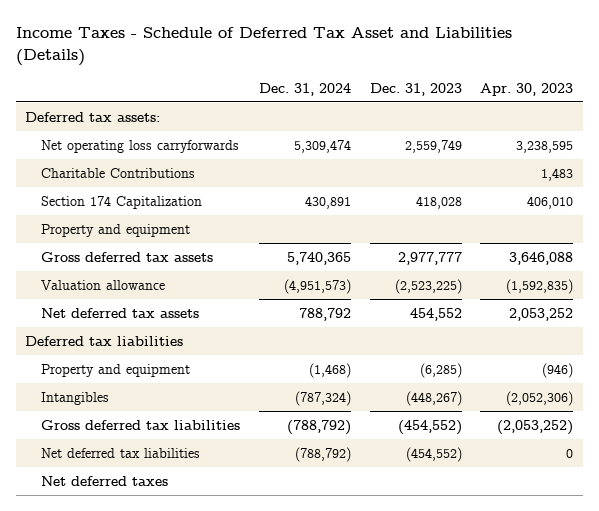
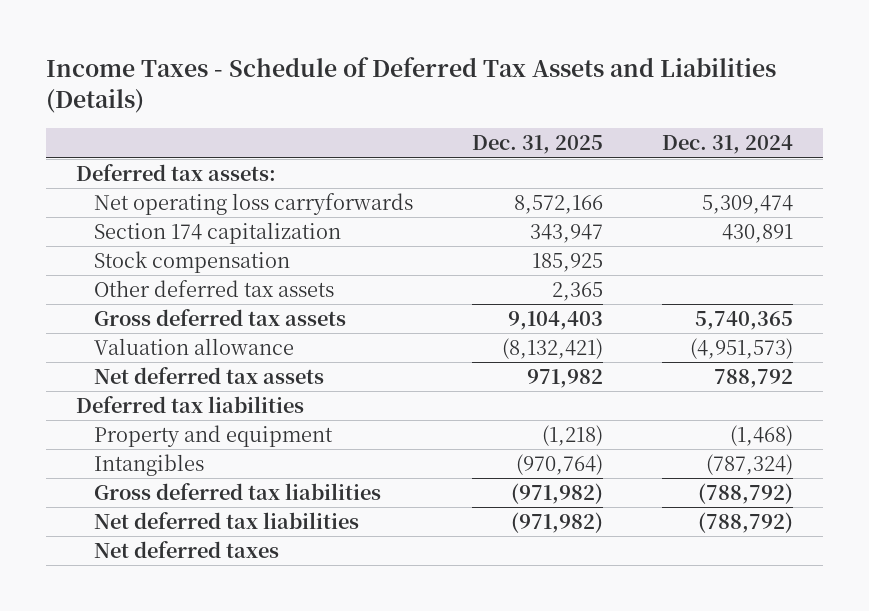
[16,26,513,66] Income Taxes - Schedule of Deferred Tax Asset and Liabilities (Details) -> [46,57,777,114] Income Taxes - Schedule of Deferred Tax Assets and Liabilities (Details)
[369,82,462,96] Dec. 31, 2023 -> none
[480,82,574,96] Apr. 30, 2023 -> none
none -> [472,135,604,155] Dec. 31, 2025
[40,167,195,178] Charitable Contributions -> none
[40,223,190,237] Property and equipment -> none
[40,195,202,209] Section 174 Capitalization -> [94,221,342,244] Section 174 capitalization
none -> [94,250,291,273] Stock compensation
none -> [94,279,335,297] Other deferred tax assets

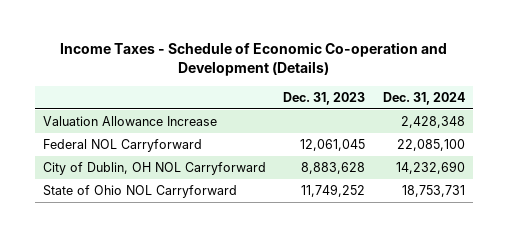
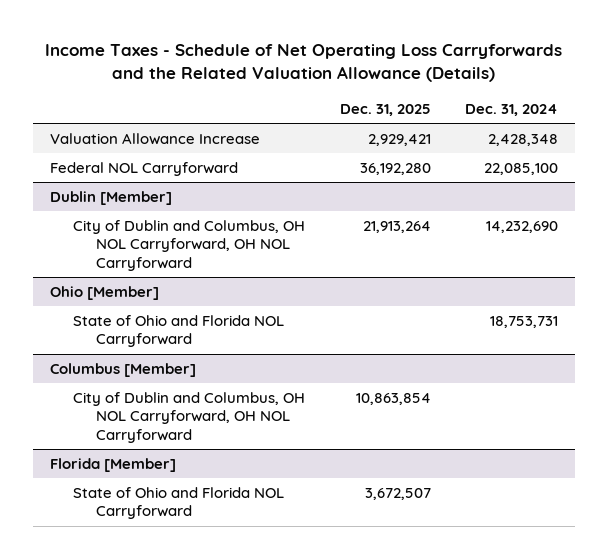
[59,41,447,77] Income Taxes - Schedule of Economic Co-operation and Development (Details) -> [45,44,563,83] Income Taxes - Schedule of Net Operating Loss Carryforwards and the Related Valuation Allowance (Details)
[283,91,366,105] Dec. 31, 2023 -> none
none -> [339,103,431,116] Dec. 31, 2025
none -> [50,190,173,205] Dublin [Member]
[43,162,267,176] City of Dublin, OH NOL Carryforward -> [73,219,306,271] City of Dublin and Columbus, OH NOL Carryforward, OH NOL Carryforward
none -> [50,285,160,300] Ohio [Member]
[43,185,238,199] State of Ohio NOL Carryforward -> [73,314,285,348] State of Ohio and Florida NOL Carryforward
none -> [50,362,197,377] Columbus [Member]
none -> [73,391,306,443] City of Dublin and Columbus, OH NOL Carryforward, OH NOL Carryforward
none -> [50,457,177,472] Florida [Member]
none -> [73,486,285,520] State of Ohio and Florida NOL Carryforward

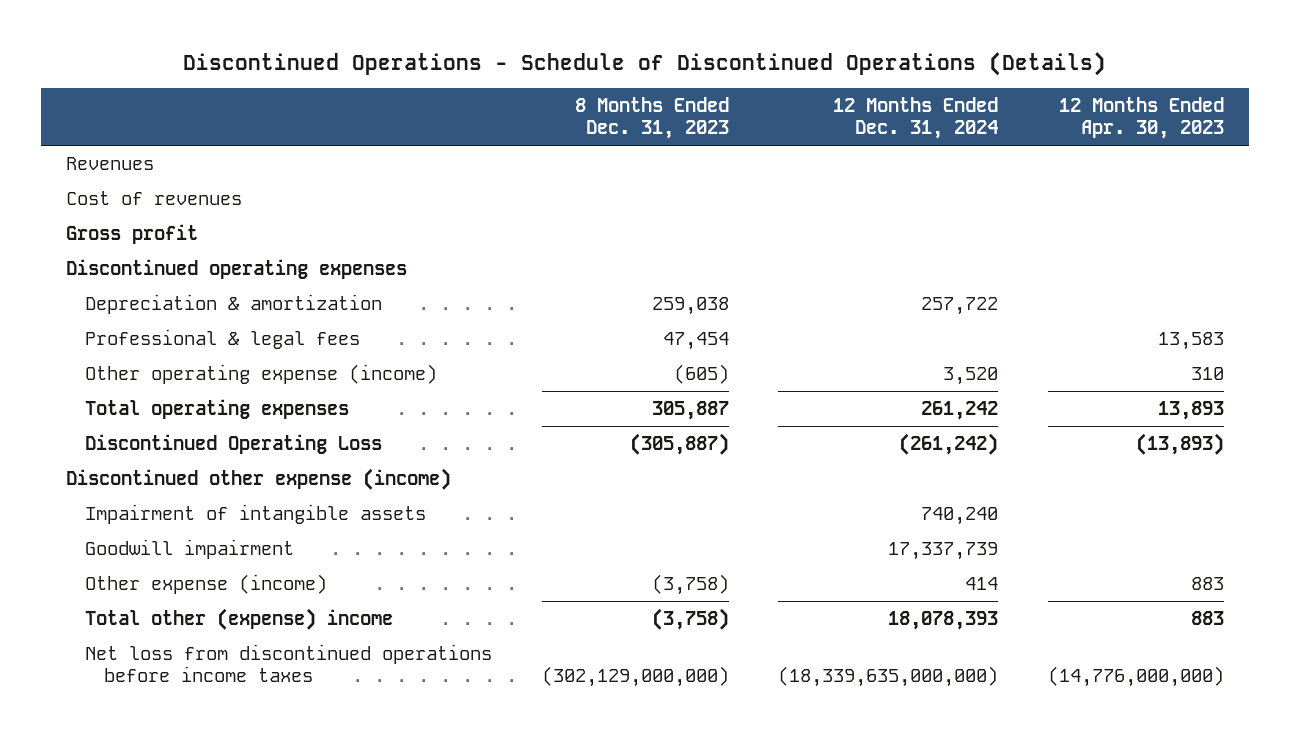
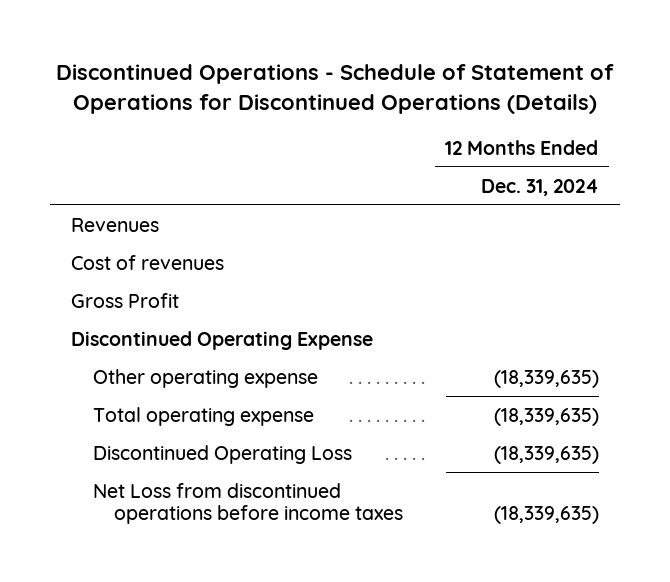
[182,51,1106,76] Discontinued Operations - Schedule of Discontinued Operations (Details) -> [55,63,614,114] Discontinued Operations - Schedule of Statement of Operations for Discontinued Operations (Details)
[574,97,729,140] 8 Months Ended Dec. 31, 2023 -> none
[1059,97,1225,140] 12 Months Ended Apr. 30, 2023 -> none
[85,294,383,315] Depreciation & amortization -> none
[85,329,361,350] Professional & legal fees -> none
[65,468,451,491] Discontinued other expense (income) -> none
[85,504,427,525] Impairment of intangible assets -> none
[85,539,295,560] Goodwill impairment -> none
[85,574,328,595] Other expense (income) -> none
[85,608,394,631] Total other (expense) income -> none
[65,224,198,245] Gross profit -> [70,292,179,308] Gross Profit
[65,259,407,280] Discontinued operating expenses -> [70,330,373,350] Discontinued Operating Expense
[85,364,438,385] Other operating expense (income) -> [92,368,318,388] Other operating expense
[943,367,999,386] 3,520 -> [493,369,599,388] (18,339,635)
[85,399,350,420] Total operating expenses -> [92,406,314,426] Total operating expense
[921,401,999,421] 261,242 -> [493,407,599,426] (18,339,635)
[899,433,999,456] (261,242) -> [493,445,599,464] (18,339,635)
[85,644,493,683] Net loss from discontinued operations before income taxes -> [92,482,404,525] Net Loss from discontinued operations before income taxes
[778,666,999,688] (18,339,635,000,000) -> [493,506,599,525] (18,339,635)

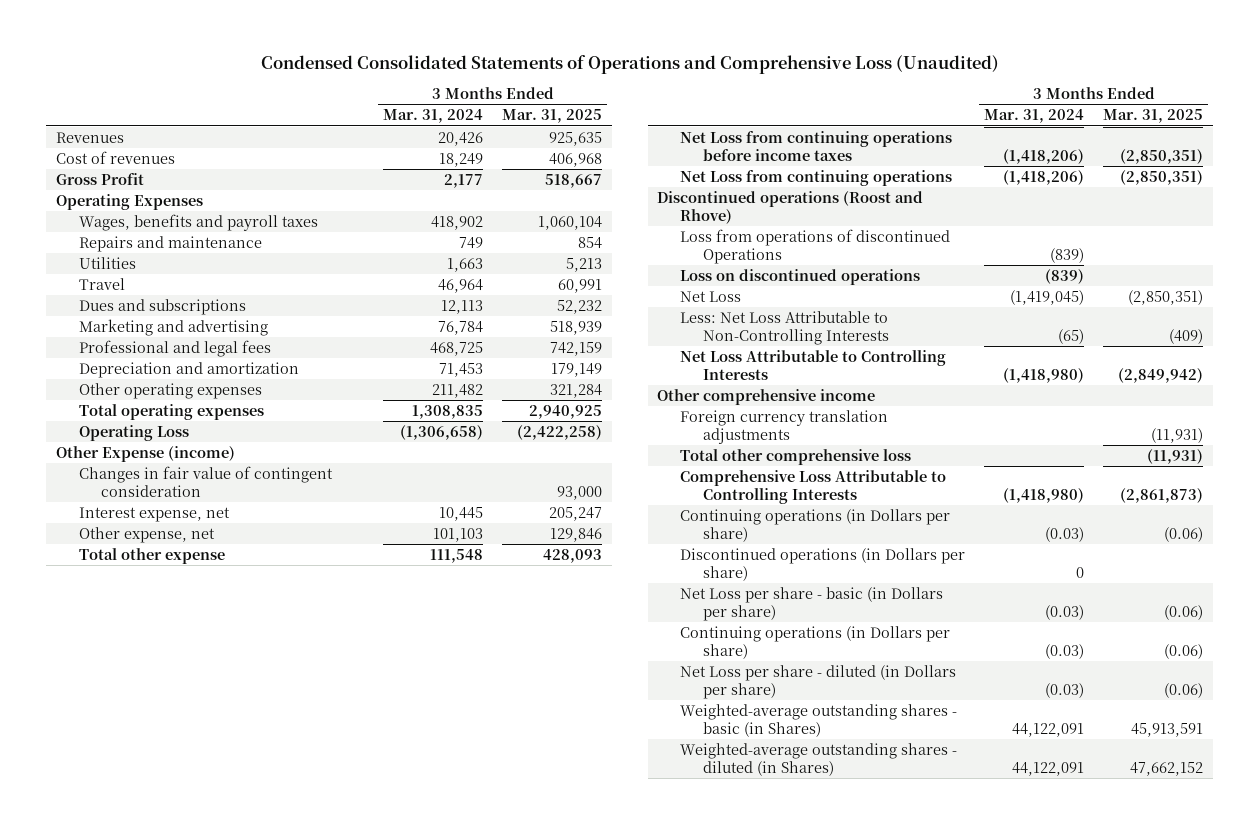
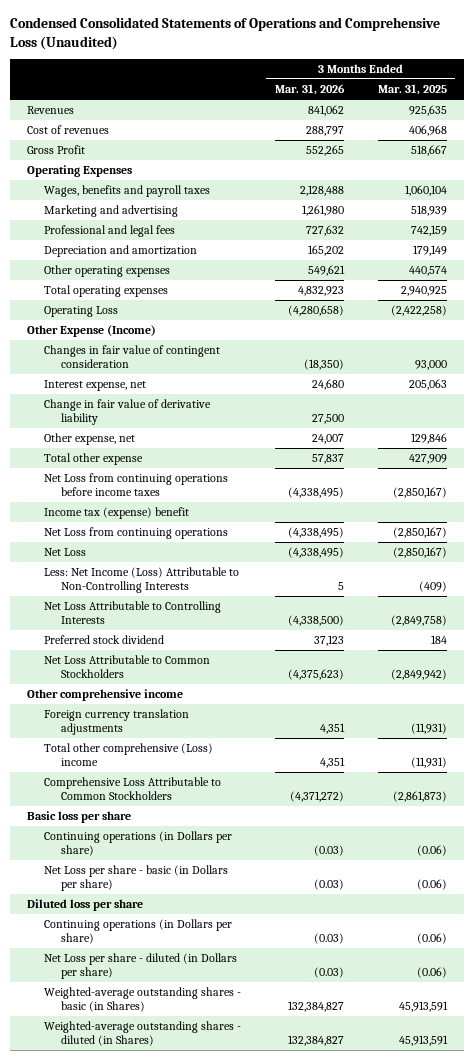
[382,109,483,124] Mar. 31, 2024 -> none
none -> [274,84,345,96] Mar. 31, 2026
[78,235,262,252] Repairs and maintenance -> none
[78,256,136,269] Utilities -> none
[78,277,125,290] Travel -> none
[78,298,246,315] Dues and subscriptions -> none
[550,383,603,398] 321,284 -> [408,266,447,277] 440,574
[56,445,236,462] Other Expense (income) -> [27,325,157,338] Other Expense (Income)
[549,506,603,521] 205,247 -> [408,379,447,391] 205,063
none -> [43,399,211,426] Change in fair value of derivative liability
[657,190,924,224] Discontinued operations (Roost and Rhove) -> none
[679,228,950,264] Loss from operations of discontinued Operations -> none
[679,268,920,285] Loss on discontinued operations -> none
[543,548,603,563] 428,093 -> [408,454,447,465] 427,909
[1120,148,1204,164] (2,850,351) -> [392,487,447,499] (2,850,167)
none -> [43,507,189,520] Income tax (expense) benefit
[1120,169,1204,185] (2,850,351) -> [392,527,447,539] (2,850,167)
[1128,289,1204,305] (2,850,351) -> [392,547,447,559] (2,850,167)
[679,310,889,345] Less: Net Loss Attributable to Non-Controlling Interests -> [43,567,239,594] Less: Net Income (Loss) Attributable to Non-Controlling Interests
[1118,367,1204,383] (2,849,942) -> [390,615,447,627] (2,849,758)
none -> [43,635,164,645] Preferred stock dividend
none -> [43,655,210,679] Net Loss Attributable to Common Stockholders
[679,448,911,465] Total other comprehensive loss -> [43,743,213,767] Total other comprehensive (Loss) income
[679,469,946,504] Comprehensive Loss Attributable to Controlling Interests -> [43,777,221,801] Comprehensive Loss Attributable to Common Stockholders
none -> [27,811,132,824] Basic loss per share
[679,547,965,581] Discontinued operations (in Dollars per share) -> none
none -> [27,899,144,912] Diluted loss per share
[1130,761,1204,776] 47,662,152 -> [398,1035,448,1047] 45,913,591

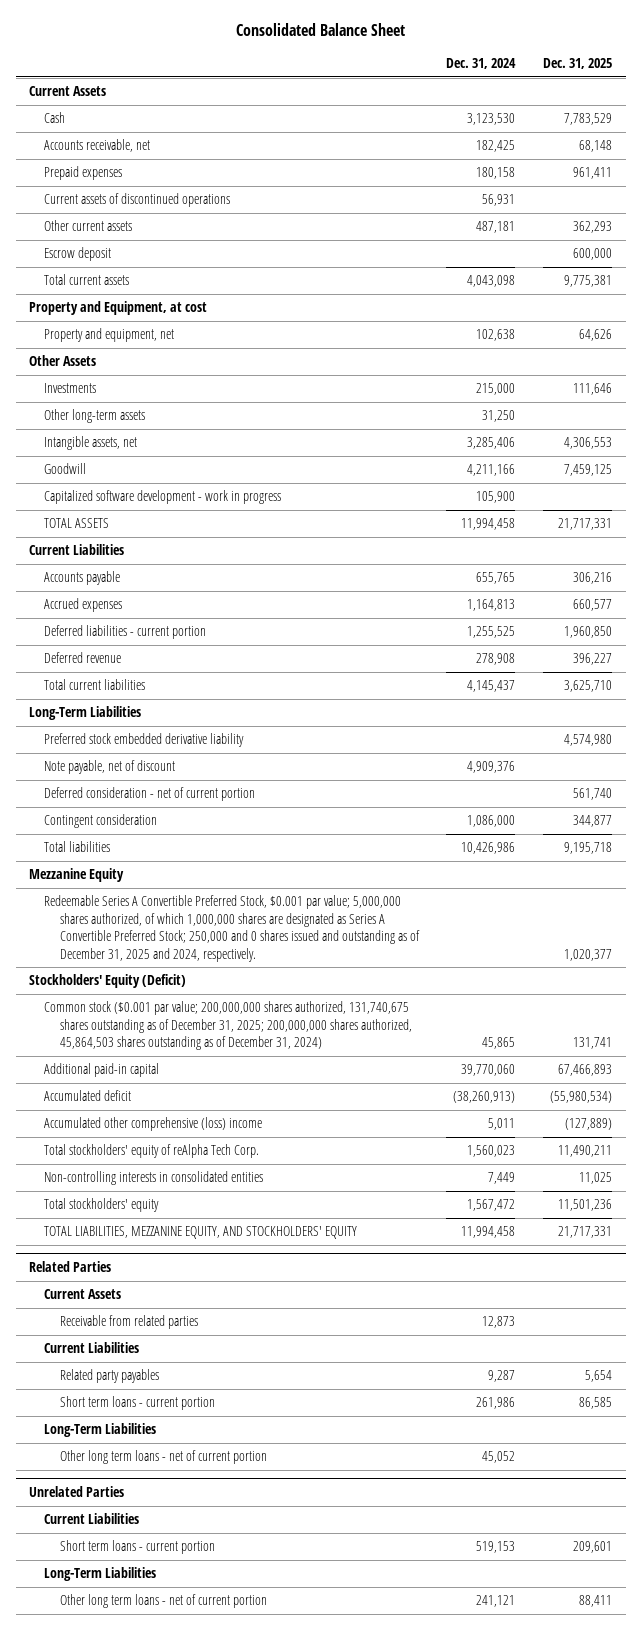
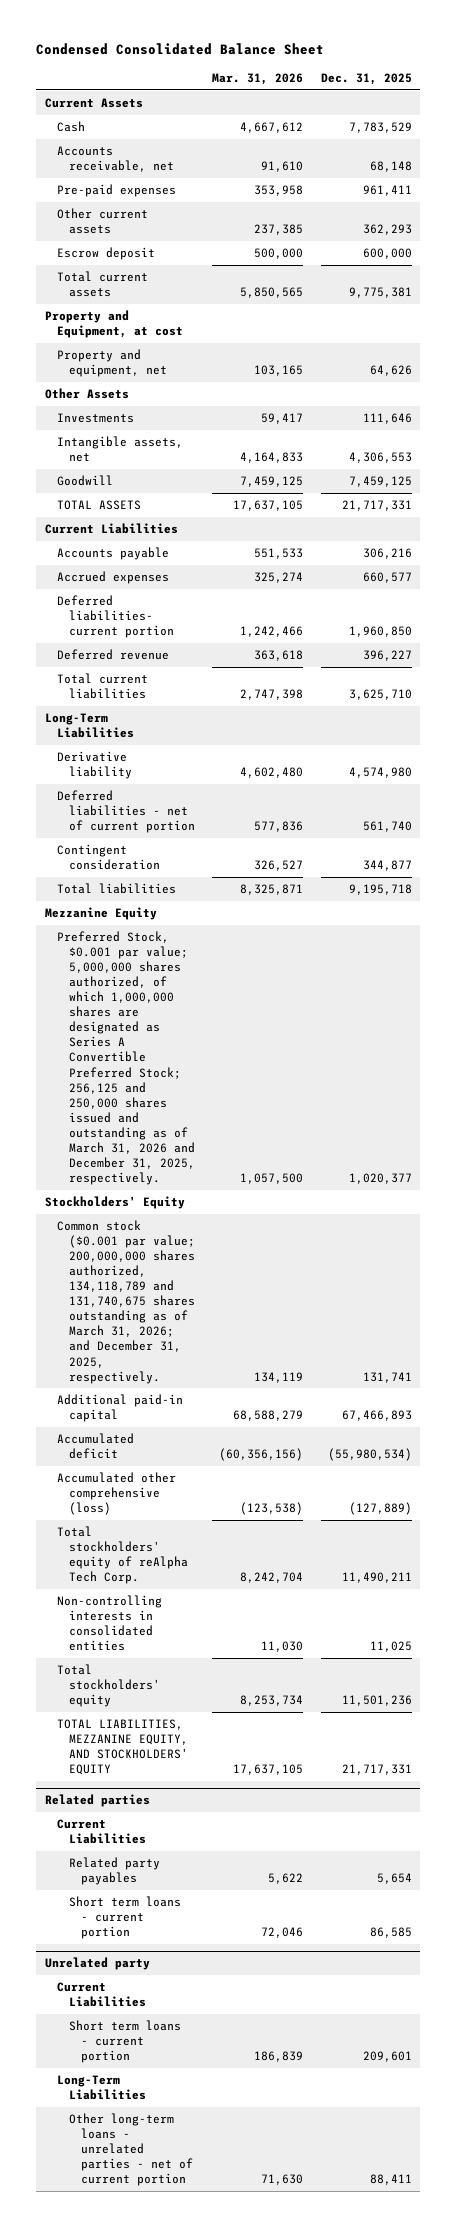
[235,23,405,37] Consolidated Balance Sheet -> [36,43,325,56] Condensed Consolidated Balance Sheet
[446,58,517,70] Dec. 31, 2024 -> none
none -> [212,72,304,85] Mar. 31, 2026
[44,193,231,208] Current assets of discontinued operations -> none
[44,166,123,181] Prepaid expenses -> [56,183,176,197] Pre-paid expenses
[44,409,146,424] Other long-term assets -> none
[44,490,282,505] Capitalized software development - work in progress -> none
[44,625,207,640] Deferred liabilities - current portion -> [56,594,174,639] Deferred liabilities- current portion
[44,760,176,775] Note payable, net of discount -> none
[44,733,245,748] Preferred stock embedded derivative liability -> [56,750,132,779] Derivative liability
[44,787,256,802] Deferred consideration - net of current portion -> [56,789,195,834] Deferred liabilities - net of current portion
[44,895,420,962] Redeemable Series A Convertible Preferred Stock, $0.001 par value; 5,000,000 shares authorized, of which 1,000,000 shares are designated as Series A Convertible Preferred Stock; 250,000 and 0 shares issued and outstanding as of December 31, 2025 and 2024, respectively. -> [56,930,195,1185] Preferred Stock, $0.001 par value; 5,000,000 shares authorized, of which 1,000,000 shares are designated as Series A Convertible Preferred Stock; 256,125 and 250,000 shares issued and outstanding as of March 31, 2026 and December 31, 2025, respectively.
[29,974,187,989] Stockholders' Equity (Deficit) -> [44,1195,185,1209] Stockholders' Equity
[44,1001,412,1051] Common stock ($0.001 par value; 200,000,000 shares authorized, 131,740,675 shares outstanding as of December 31, 2025; 200,000,000 shares authorized, 45,864,503 shares outstanding as of December 31, 2024) -> [56,1219,195,1384] Common stock ($0.001 par value; 200,000,000 shares authorized, 134,118,789 and 131,740,675 shares outstanding as of March 31, 2026; and December 31, 2025, respectively.
[44,1117,263,1132] Accumulated other comprehensive (loss) income -> [56,1471,176,1516] Accumulated other comprehensive (loss)
[44,1289,122,1300] Current Assets -> none
[59,1315,198,1330] Receivable from related parties -> none
[29,1261,112,1273] Related Parties -> [44,1794,150,1808] Related parties
[44,1423,157,1438] Long-Term Liabilities -> none
[59,1450,267,1465] Other long term loans - net of current portion -> none
[29,1486,125,1498] Unrelated Parties -> [44,1957,150,1971] Unrelated party
[59,1594,267,1609] Other long term loans - net of current portion -> [68,2112,193,2187] Other long-term loans - unrelated parties - net of current portion

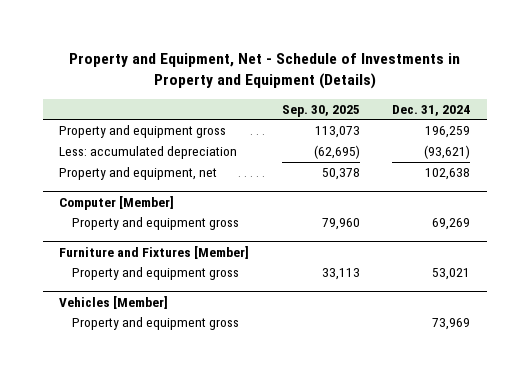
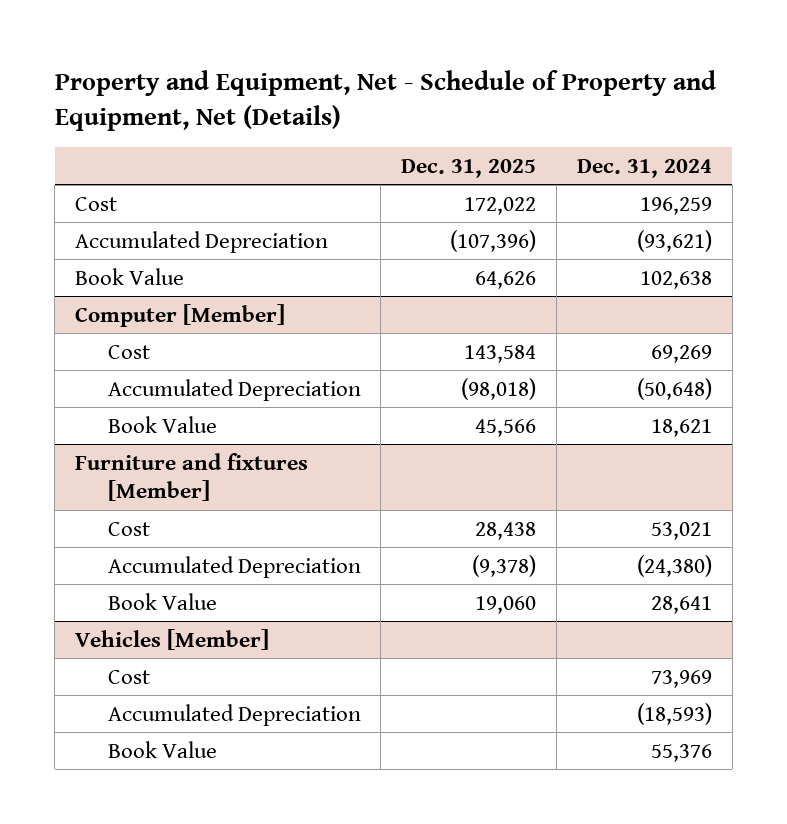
[68,52,460,90] Property and Equipment, Net - Schedule of Investments in Property and Equipment (Details) -> [54,69,716,131] Property and Equipment, Net - Schedule of Property and Equipment, Net (Details)
[281,104,360,117] Sep. 30, 2025 -> none
none -> [401,158,537,178] Dec. 31, 2025
[59,125,227,139] Property and equipment gross -> [75,196,118,211] Cost
[59,146,238,160] Less: accumulated depreciation -> [75,230,329,253] Accumulated Depreciation
[59,167,218,181] Property and equipment, net -> [75,267,185,285] Book Value
[71,217,239,231] Property and equipment gross -> [107,344,150,359] Cost
none -> [107,378,361,401] Accumulated Depreciation
none -> [107,415,217,433] Book Value
[59,245,250,259] Furniture and Fixtures [Member] -> [75,452,309,502] Furniture and fixtures [Member]
[71,267,239,281] Property and equipment gross -> [107,521,150,536] Cost
none -> [107,555,361,578] Accumulated Depreciation
none -> [107,592,217,610] Book Value
[71,317,239,331] Property and equipment gross -> [107,669,150,684] Cost
none -> [107,703,361,726] Accumulated Depreciation
none -> [107,740,217,758] Book Value

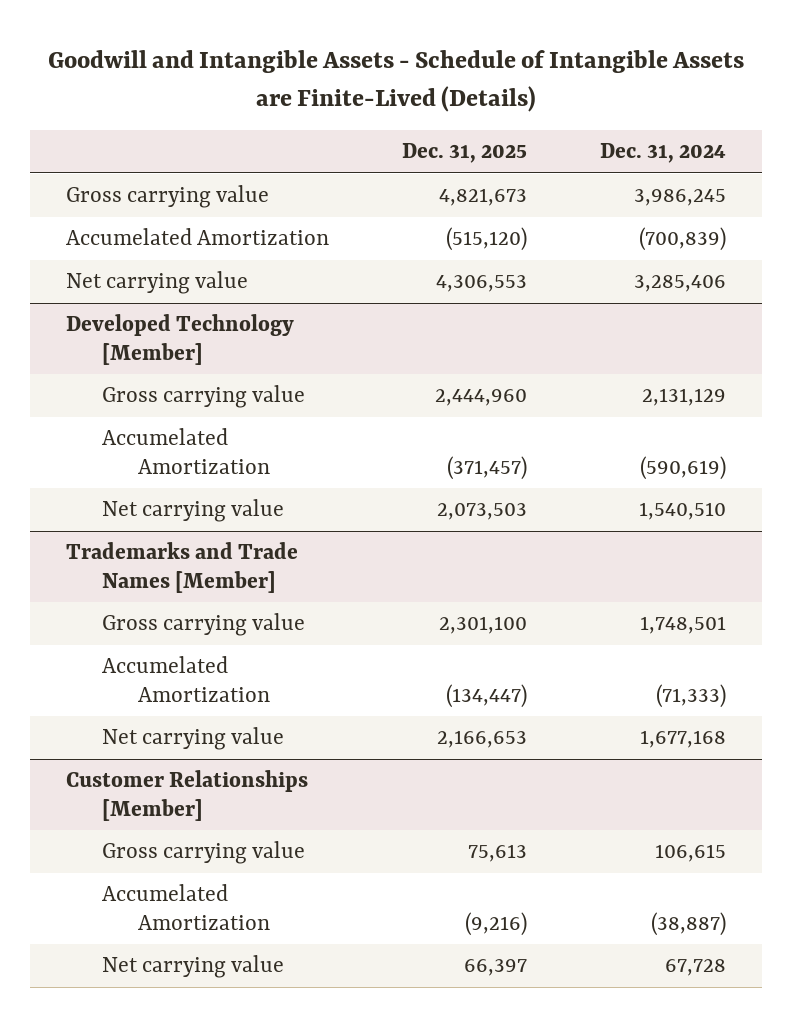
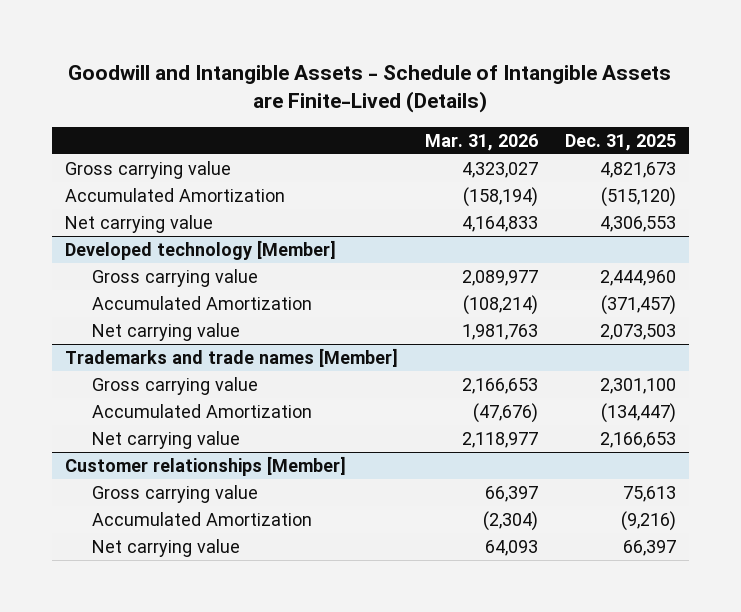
[600,143,727,164] Dec. 31, 2024 -> none
none -> [424,133,538,151] Mar. 31, 2026
[66,228,330,246] Accumelated Amortization -> [65,187,286,202] Accumulated Amortization
[66,314,295,365] Developed Technology [Member] -> [65,239,337,260] Developed technology [Member]
[102,428,270,474] Accumelated Amortization -> [91,295,312,310] Accumulated Amortization
[66,542,299,593] Trademarks and Trade Names [Member] -> [65,347,399,367] Trademarks and trade names [Member]
[102,656,270,702] Accumelated Amortization -> [91,403,312,418] Accumulated Amortization
[66,770,309,821] Customer Relationships [Member] -> [65,455,347,476] Customer relationships [Member]
[102,884,270,930] Accumelated Amortization -> [91,511,312,526] Accumulated Amortization

